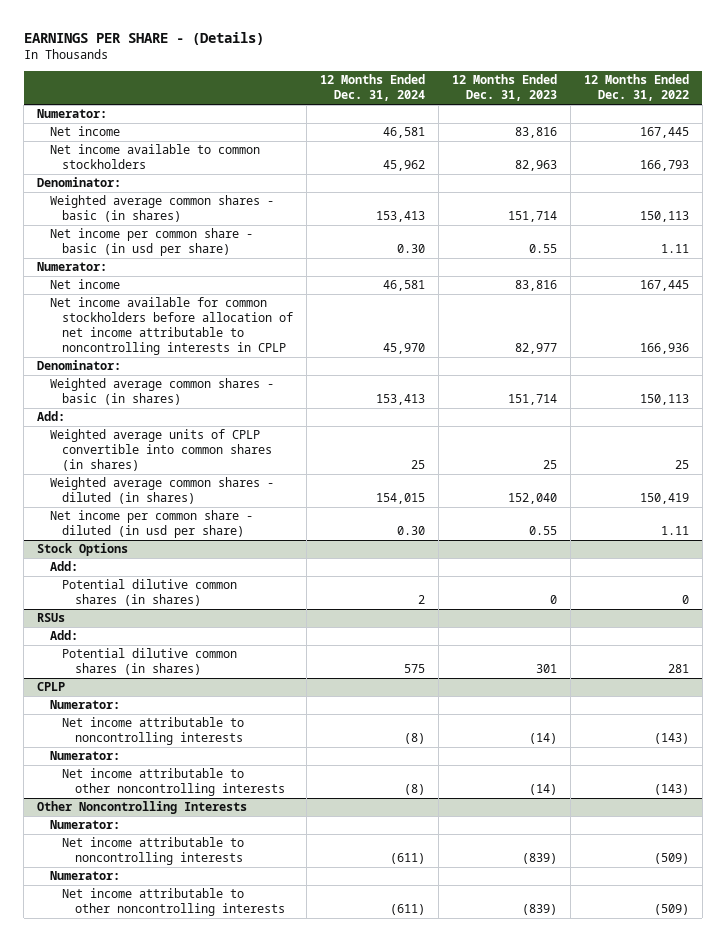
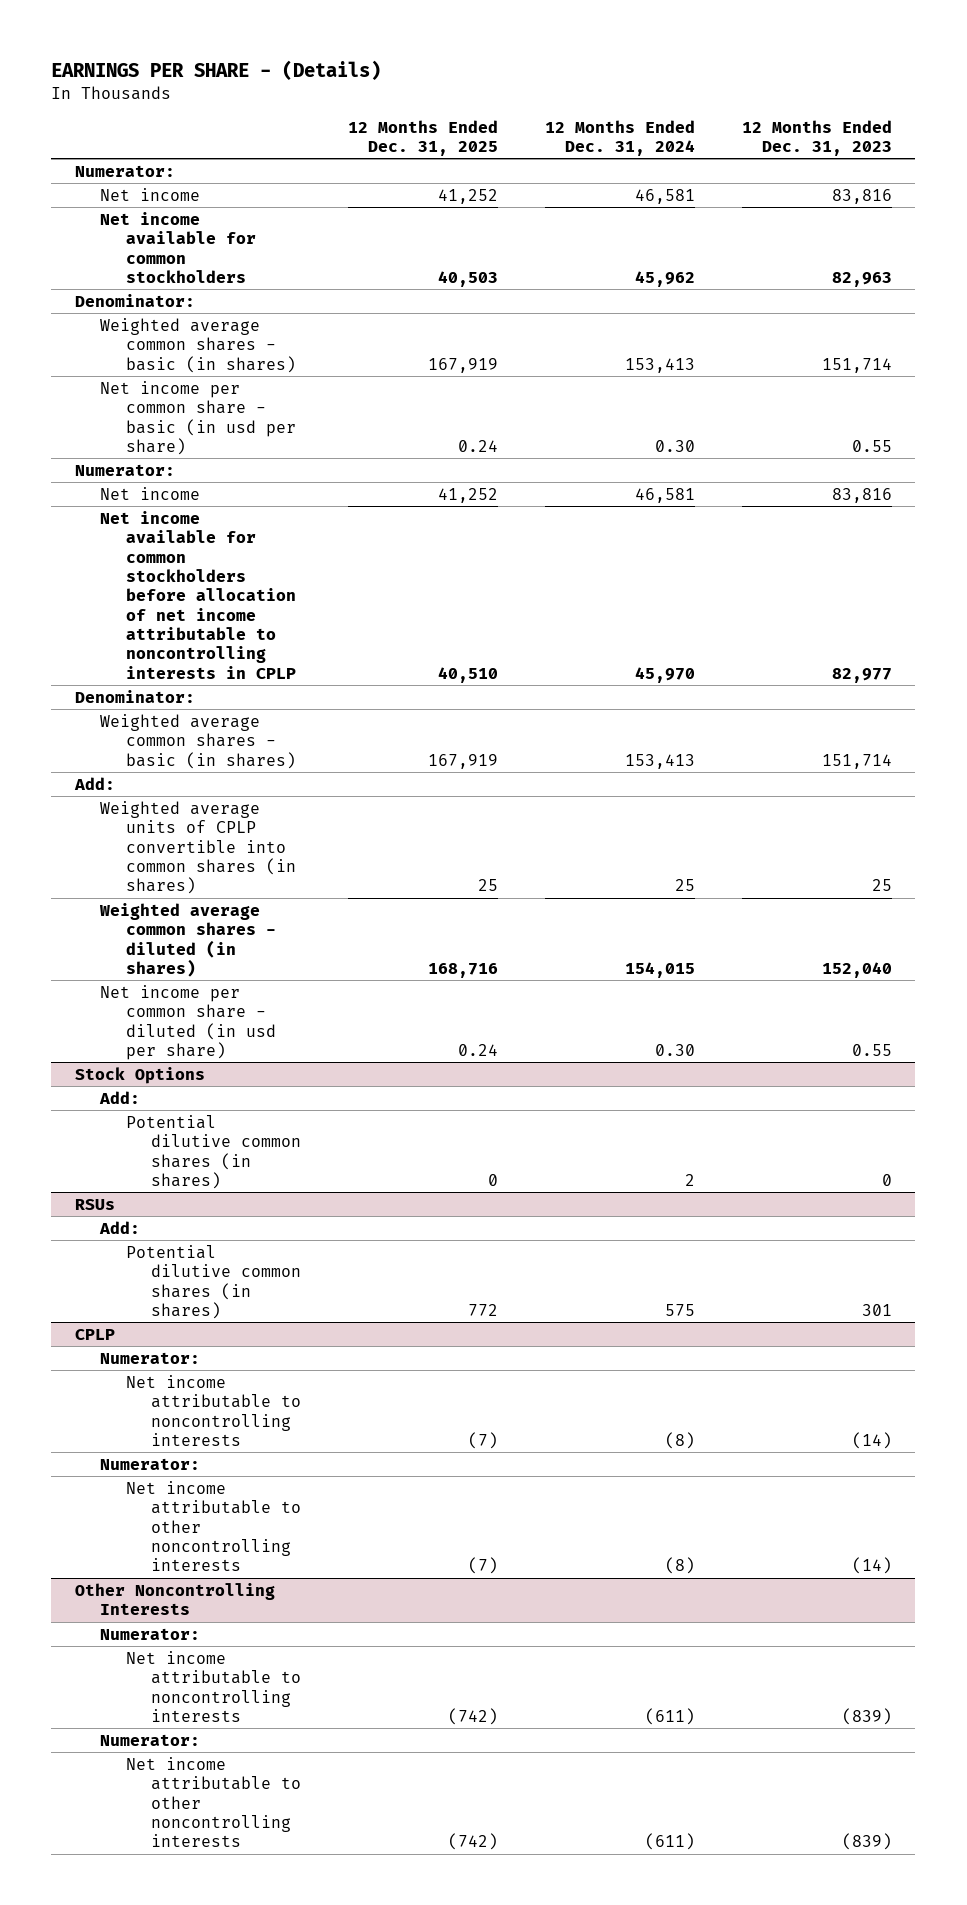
[583,74,689,102] 12 Months Ended Dec. 31, 2022 -> none
none -> [348,119,499,156] 12 Months Ended Dec. 31, 2025
[49,144,260,170] Net income available to common stockholders -> [100,211,256,283] Net income available for common stockholders

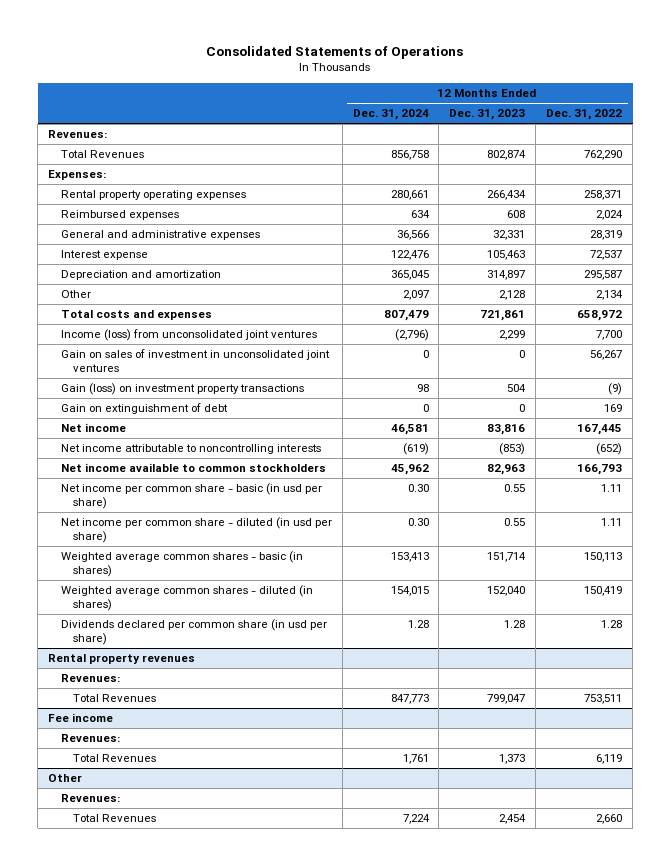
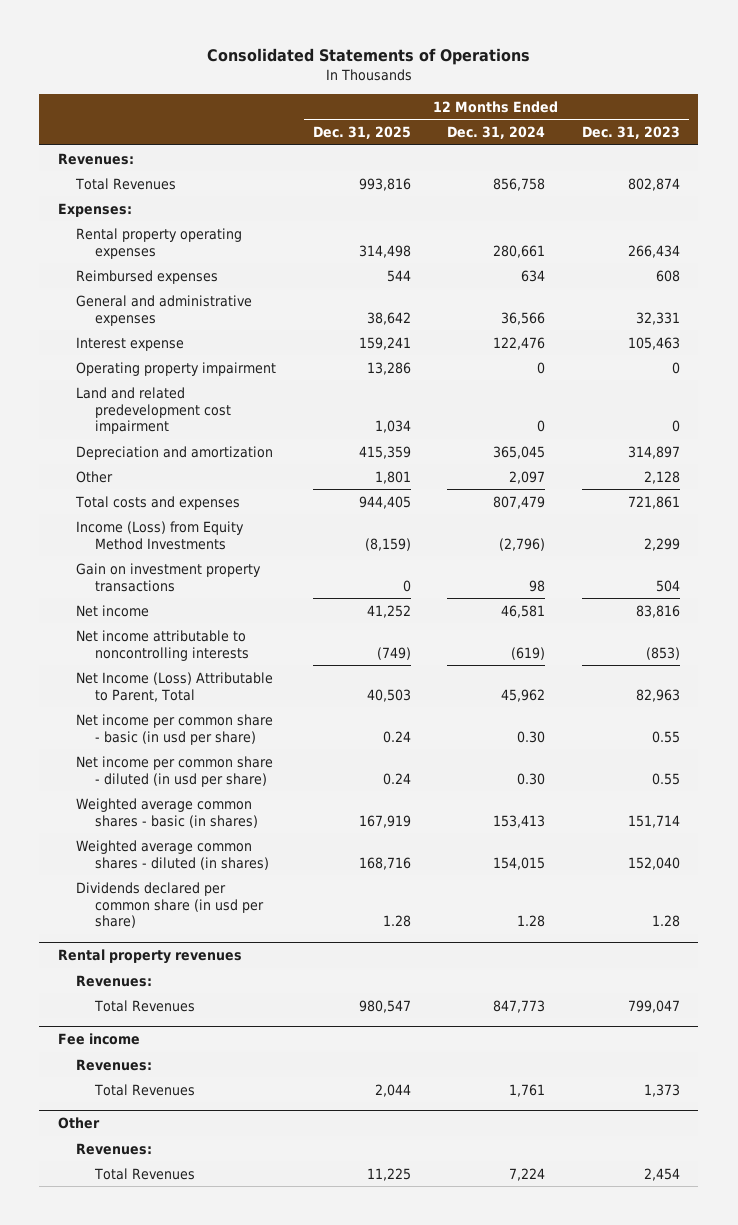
[546,109,623,121] Dec. 31, 2022 -> none
none -> [312,126,411,140] Dec. 31, 2025
none -> [76,361,277,376] Operating property impairment
none -> [76,386,231,435] Land and related predevelopment cost impairment
[60,349,330,373] Gain on sales of investment in unconsolidated joint ventures -> none
[60,403,228,415] Gain on extinguishment of debt -> none
[60,329,317,342] Income (loss) from unconsolidated joint ventures -> [76,520,245,550] Income (Loss) from Equity Method Investments
[60,383,304,396] Gain (loss) on investment property transactions -> [76,562,262,592] Gain on investment property transactions
[60,463,326,473] Net income available to common stockholders -> [76,671,274,702] Net Income (Loss) Attributable to Parent, Total

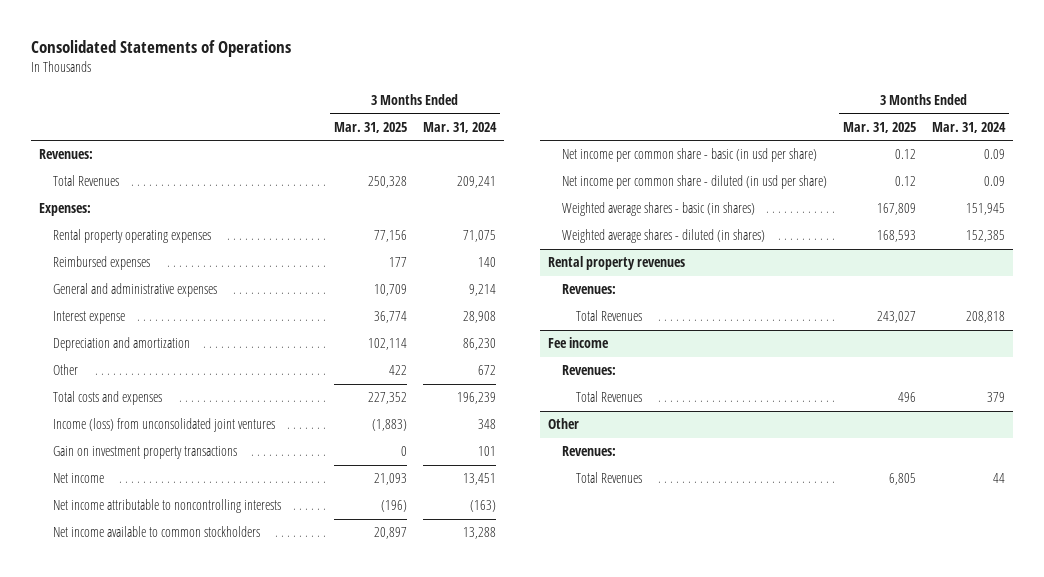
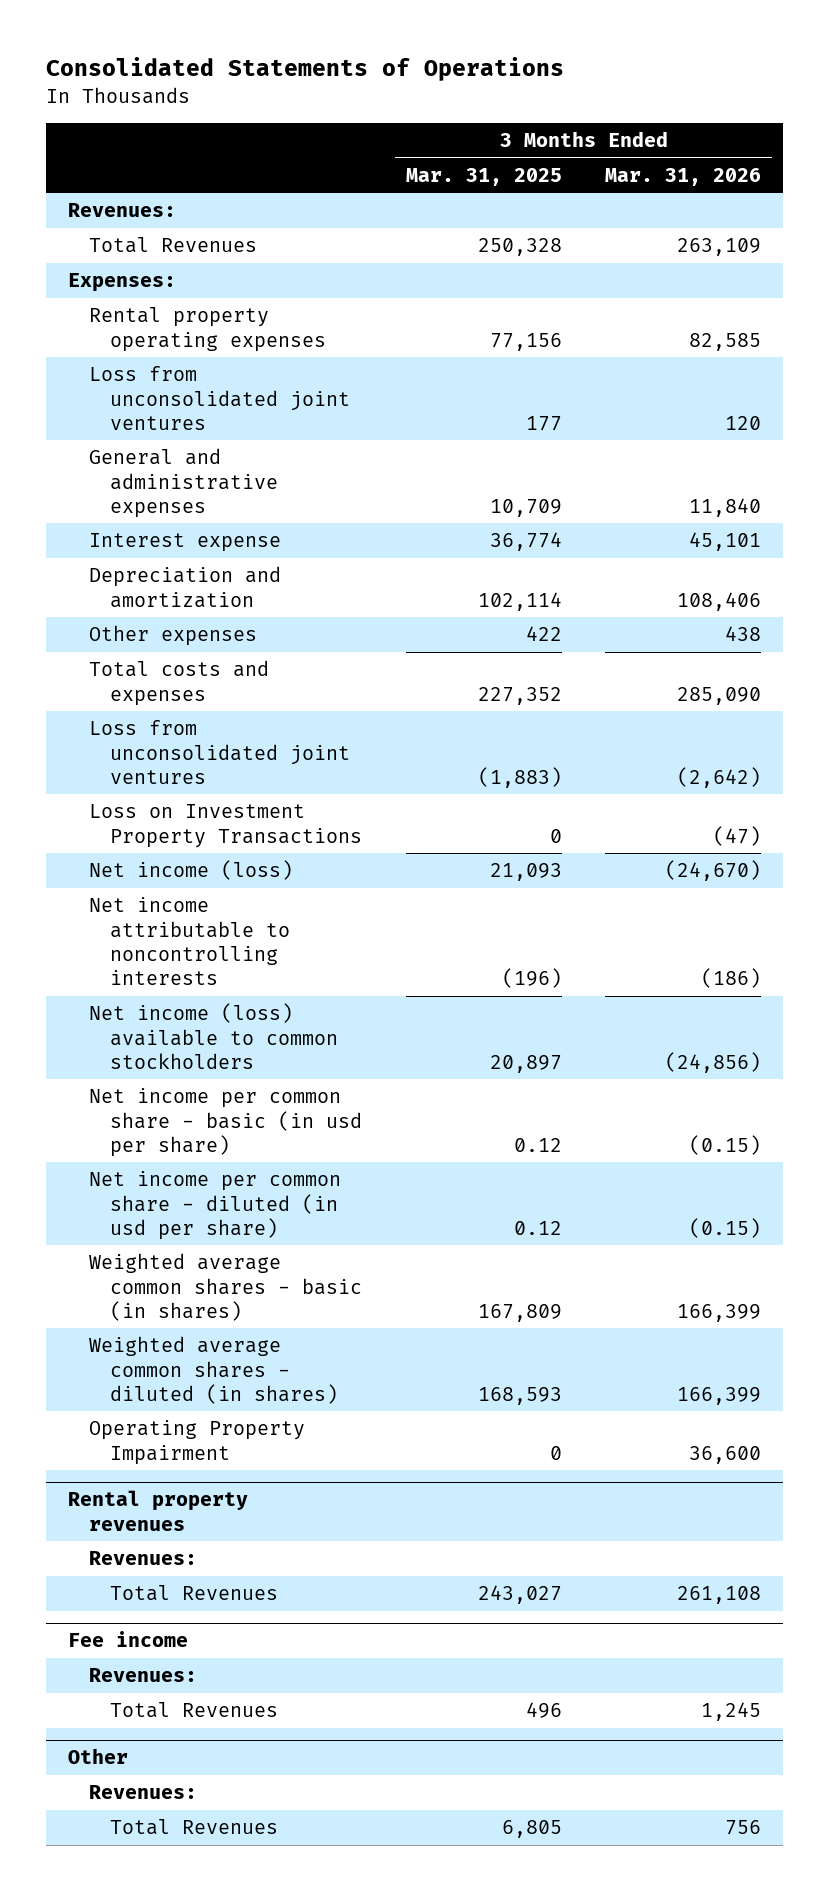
[423,121,498,133] Mar. 31, 2024 -> none
none -> [605,167,762,186] Mar. 31, 2026
[53,256,151,271] Reimbursed expenses -> [88,366,351,430] Loss from unconsolidated joint ventures
[53,364,79,376] Other -> [88,625,257,647] Other expenses
[53,418,276,433] Income (loss) from unconsolidated joint ventures -> [88,720,351,784] Loss from unconsolidated joint ventures
[53,446,238,460] Gain on investment property transactions -> [88,804,363,848] Loss on Investment Property Transactions
[53,473,105,484] Net income -> [88,860,293,881] Net income (loss)
[53,526,261,538] Net income available to common stockholders -> [88,1003,339,1069] Net income (loss) available to common stockholders
[561,202,755,217] Weighted average shares - basic (in shares) -> [88,1253,363,1321] Weighted average common shares - basic (in shares)
[561,229,765,244] Weighted average shares - diluted (in shares) -> [88,1336,339,1404] Weighted average common shares - diluted (in shares)
none -> [88,1420,305,1465] Operating Property Impairment

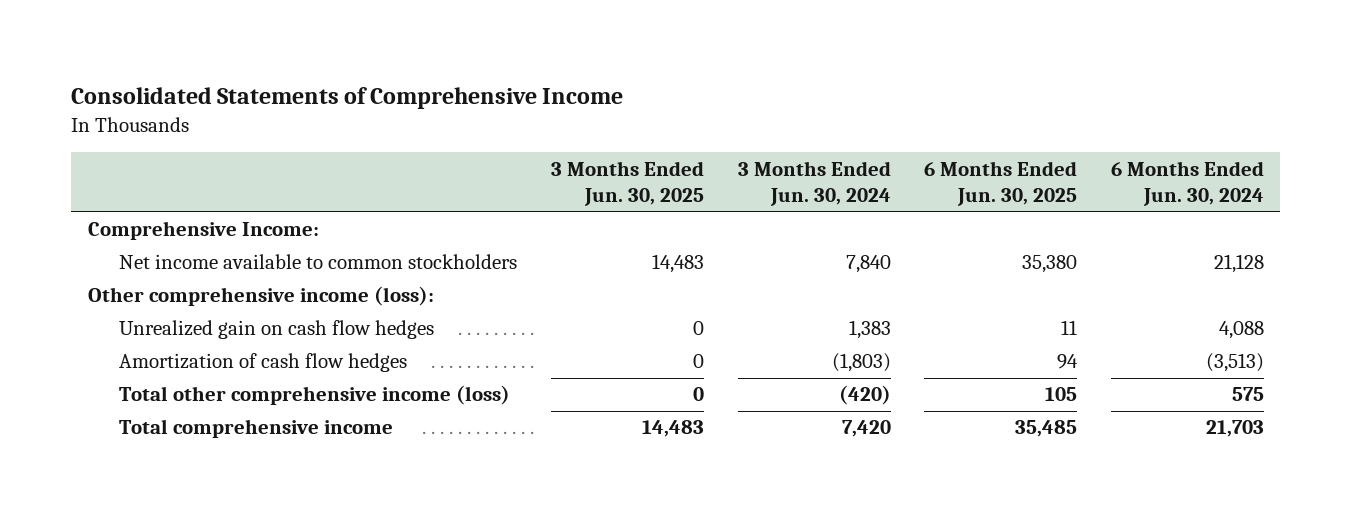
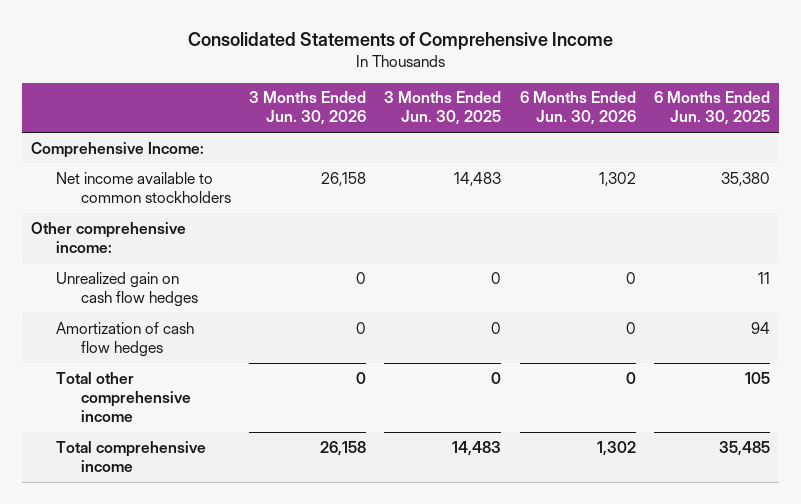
[737,160,891,207] 3 Months Ended Jun. 30, 2024 -> none
[1110,160,1264,207] 6 Months Ended Jun. 30, 2024 -> none
none -> [249,91,367,126] 3 Months Ended Jun. 30, 2026
none -> [519,91,636,126] 6 Months Ended Jun. 30, 2026
[88,286,435,307] Other comprehensive income (loss): -> [31,221,187,253] Other comprehensive income:
[119,385,511,406] Total other comprehensive income (loss) -> [56,371,191,422] Total other comprehensive income

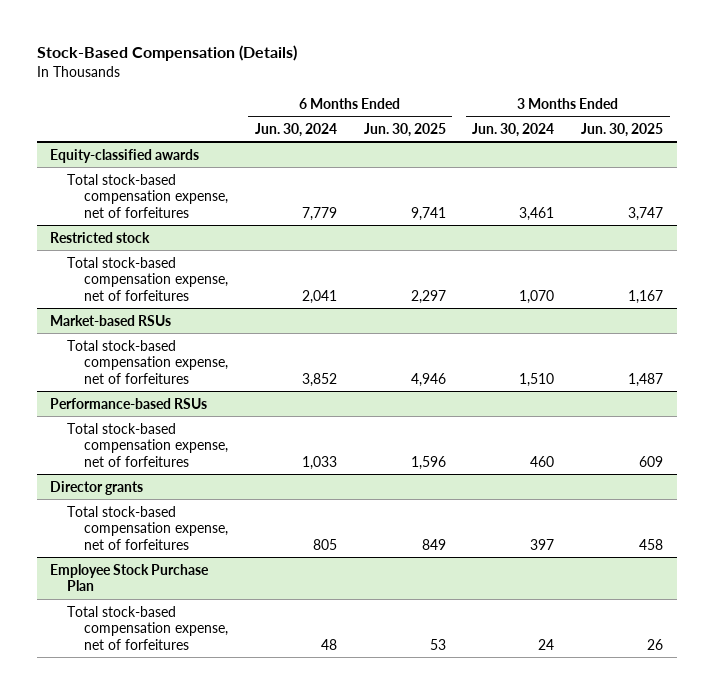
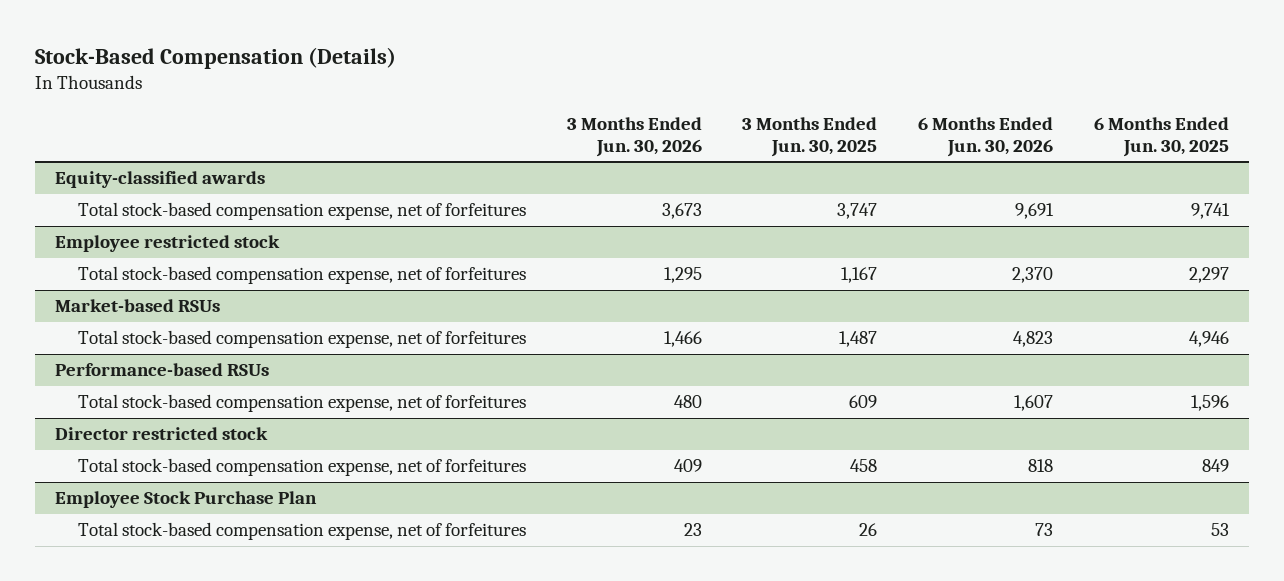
[254,122,337,137] Jun. 30, 2024 -> none
[472,122,555,137] Jun. 30, 2024 -> none
none -> [566,116,702,157] 3 Months Ended Jun. 30, 2026
none -> [918,116,1054,157] 6 Months Ended Jun. 30, 2026
[50,231,151,243] Restricted stock -> [55,235,281,253] Employee restricted stock
[50,480,144,495] Director grants -> [55,427,269,441] Director restricted stock

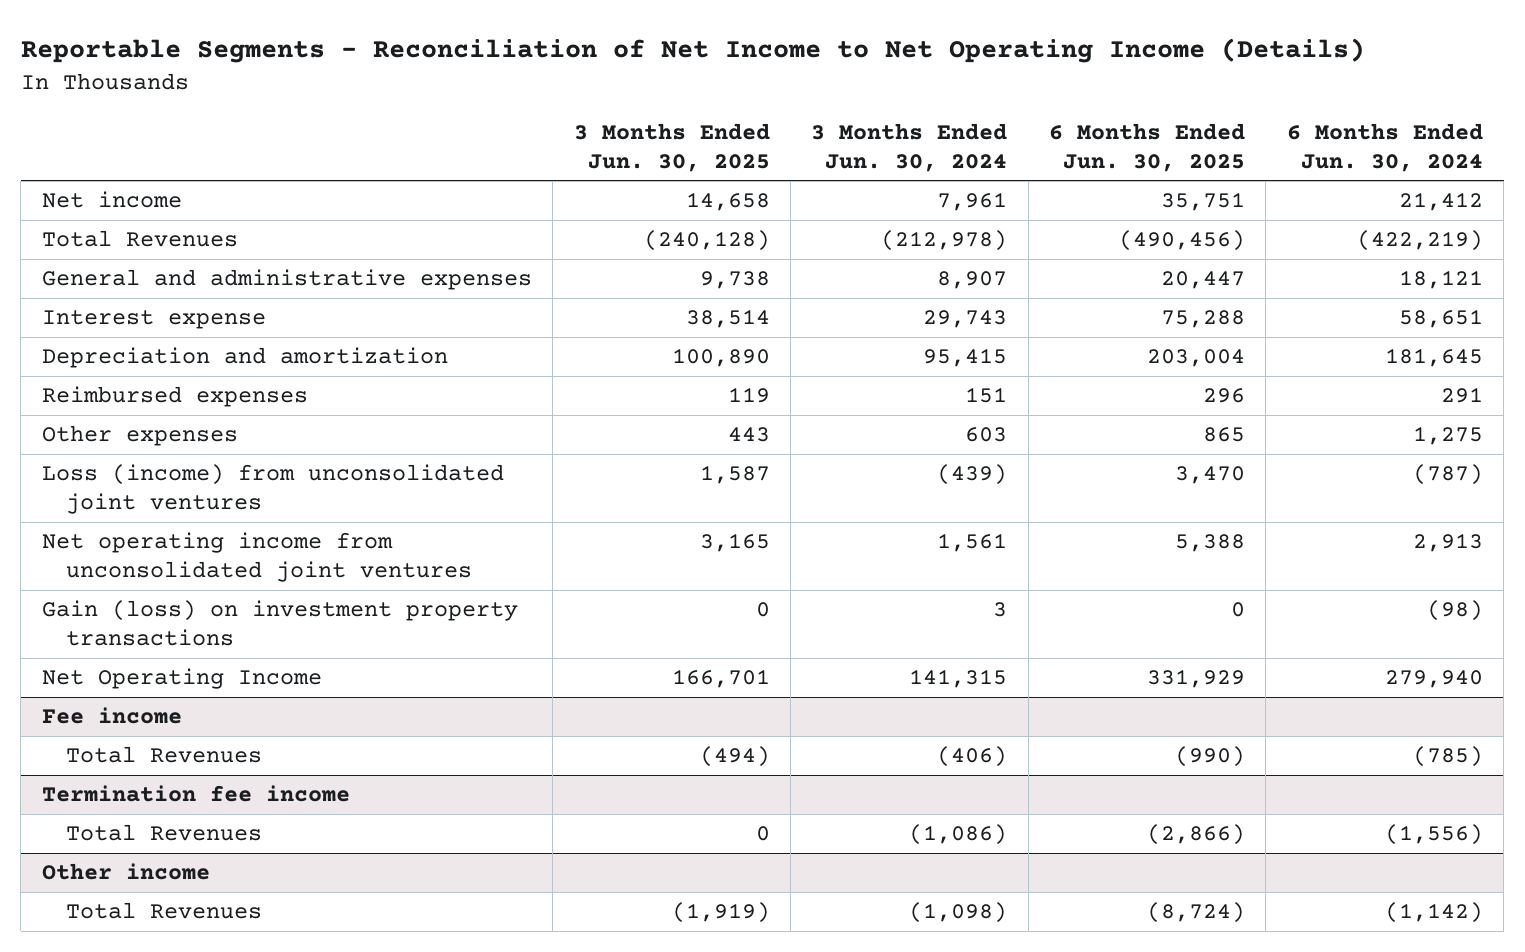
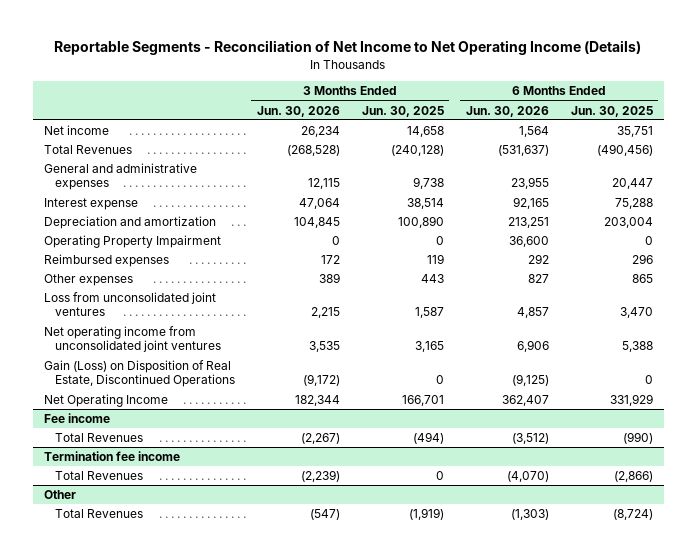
[811,122,1008,172] 3 Months Ended Jun. 30, 2024 -> none
[1286,122,1483,172] 6 Months Ended Jun. 30, 2024 -> none
none -> [256,105,340,117] Jun. 30, 2026
none -> [465,105,549,117] Jun. 30, 2026
none -> [44,235,222,249] Operating Property Impairment
[41,464,504,514] Loss (income) from unconsolidated joint ventures -> [44,292,217,317] Loss from unconsolidated joint ventures
[41,600,518,646] Gain (loss) on investment property transactions -> [44,360,236,388] Gain (Loss) on Disposition of Real Estate, Discontinued Operations
[41,863,210,881] Other income -> [44,490,77,500] Other

